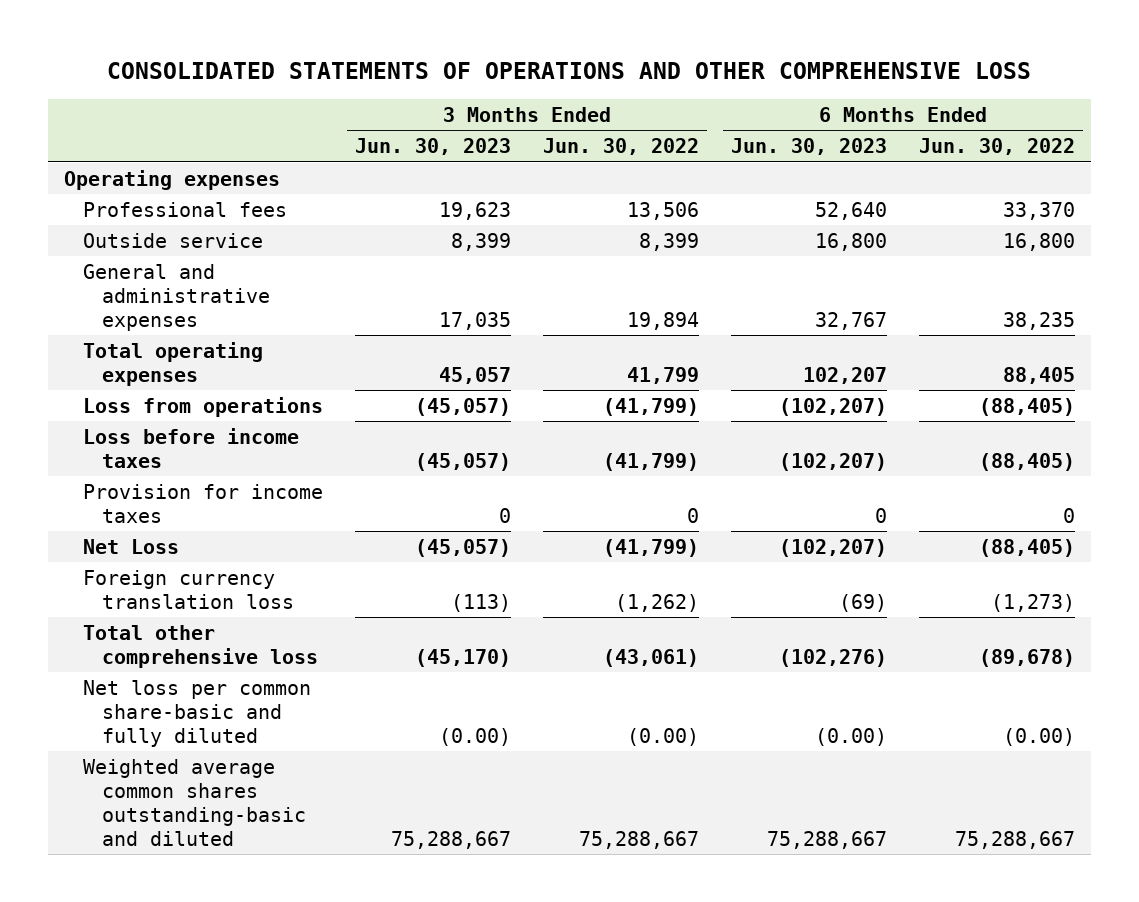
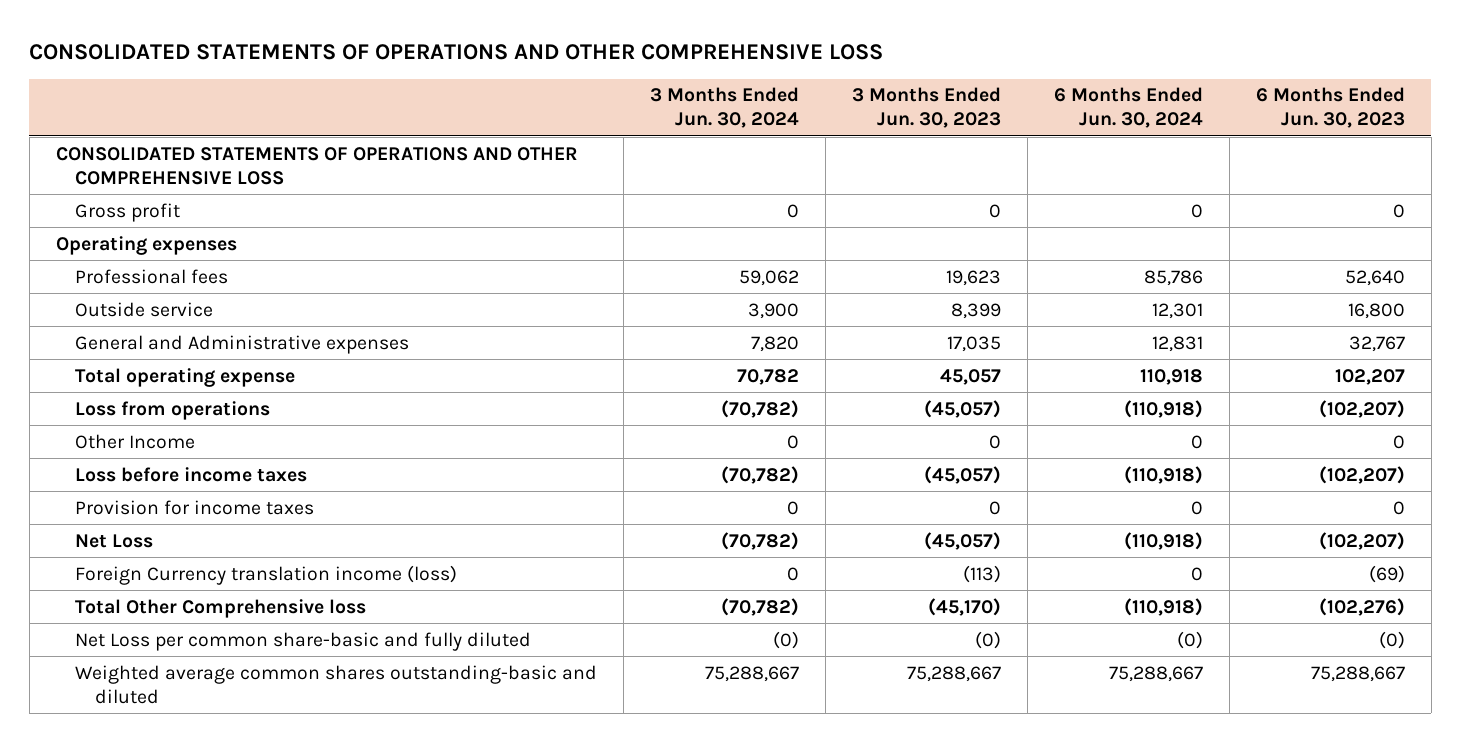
[543,138,700,156] Jun. 30, 2022 -> none
[919,138,1076,156] Jun. 30, 2022 -> none
none -> [650,87,800,129] 3 Months Ended Jun. 30, 2024
none -> [1053,87,1203,129] 6 Months Ended Jun. 30, 2024
none -> [55,146,578,185] CONSOLIDATED STATEMENTS OF OPERATIONS AND OTHER COMPREHENSIVE LOSS
none -> [75,202,181,222] Gross profit
[83,264,271,331] General and administrative expenses -> [75,334,410,354] General and Administrative expenses
[83,342,264,386] Total operating expenses -> [75,367,296,387] Total operating expense
none -> [75,433,196,449] Other Income
[83,570,295,609] Foreign currency translation loss -> [75,564,458,585] Foreign Currency translation income (loss)
[83,625,319,668] Total other comprehensive loss -> [75,598,367,618] Total Other Comprehensive loss
[83,680,312,747] Net loss per common share-basic and fully diluted -> [75,631,532,651] Net Loss per common share-basic and fully diluted
[439,727,512,746] (0.00) -> [975,630,1002,649] (0)
[815,727,888,746] (0.00) -> [1378,630,1405,649] (0)

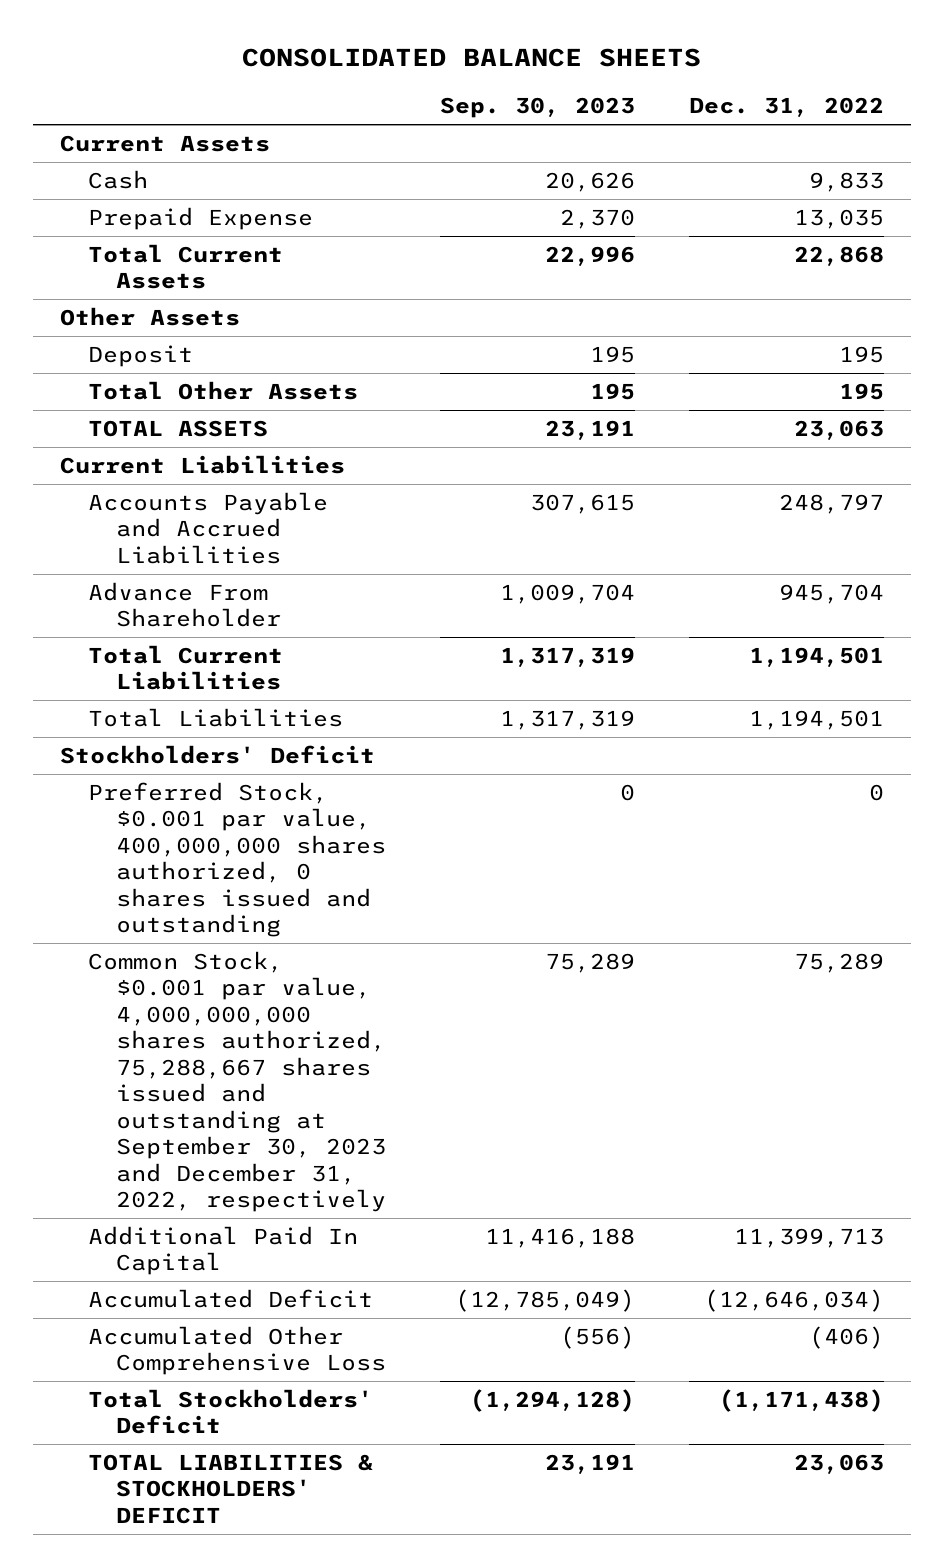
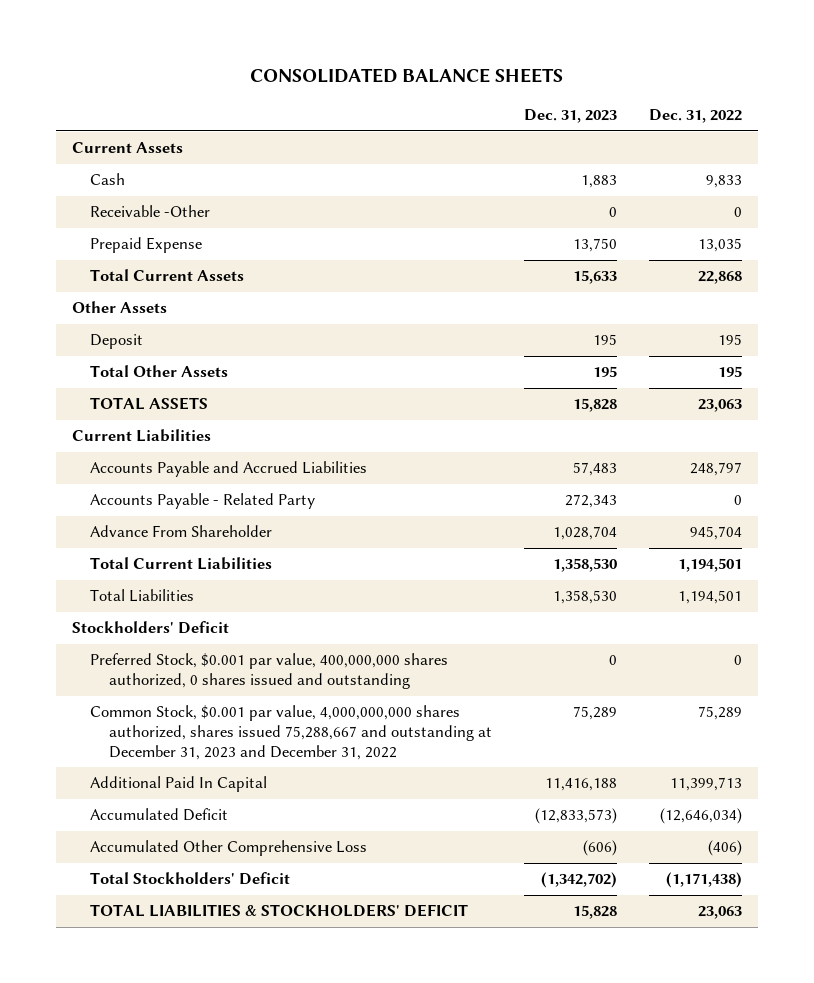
[439,97,635,119] Sep. 30, 2023 -> none
none -> [523,108,617,123] Dec. 31, 2023
none -> [90,205,211,218] Receivable -Other
none -> [90,493,316,510] Accounts Payable - Related Party
[87,950,386,1213] Common Stock, $0.001 par value, 4,000,000,000 shares authorized, 75,288,667 shares issued and outstanding at September 30, 2023 and December 31, 2022, respectively -> [90,705,492,760] Common Stock, $0.001 par value, 4,000,000,000 shares authorized, shares issued 75,288,667 and outstanding at December 31, 2023 and December 31, 2022

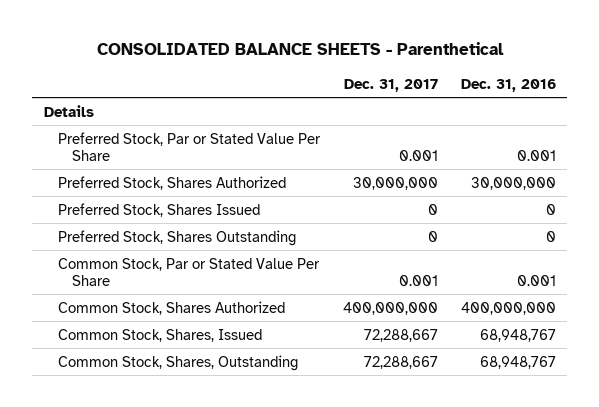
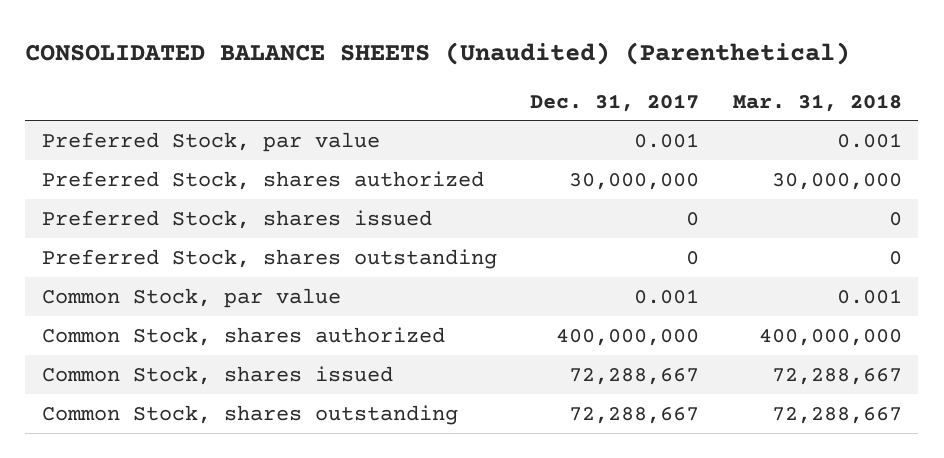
[96,42,504,56] CONSOLIDATED BALANCE SHEETS - Parenthetical -> [25,41,851,65] CONSOLIDATED BALANCE SHEETS (Unaudited) (Parenthetical)
[460,78,556,92] Dec. 31, 2016 -> none
none -> [732,93,902,112] Mar. 31, 2018
[43,104,94,117] Details -> none
[57,131,321,161] Preferred Stock, Par or Stated Value Per Share -> [41,131,380,152] Preferred Stock, par value
[57,175,286,190] Preferred Stock, Shares Authorized -> [41,170,484,190] Preferred Stock, shares authorized
[57,202,260,217] Preferred Stock, Shares Issued -> [41,209,432,229] Preferred Stock, shares issued
[57,229,296,246] Preferred Stock, Shares Outstanding -> [41,248,497,269] Preferred Stock, shares outstanding
[57,257,320,286] Common Stock, Par or Stated Value Per Share -> [41,287,341,308] Common Stock, par value
[57,300,285,315] Common Stock, Shares Authorized -> [41,326,445,346] Common Stock, shares authorized
[57,328,262,342] Common Stock, Shares, Issued -> [41,365,393,385] Common Stock, shares issued
[57,354,298,371] Common Stock, Shares, Outstanding -> [41,404,458,425] Common Stock, shares outstanding

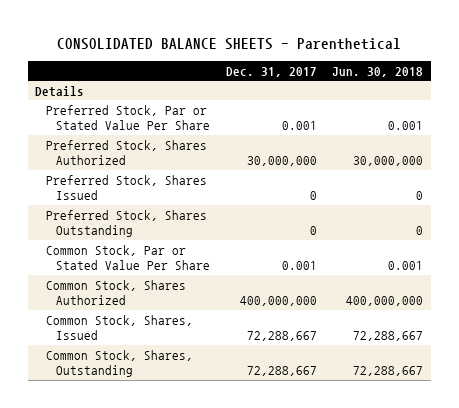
[25,41,851,65] CONSOLIDATED BALANCE SHEETS (Unaudited) (Parenthetical) -> [57,37,402,50] CONSOLIDATED BALANCE SHEETS - Parenthetical
[732,93,902,112] Mar. 31, 2018 -> none
none -> [332,66,424,77] Jun. 30, 2018
none -> [35,85,85,97] Details
[41,131,380,152] Preferred Stock, par value -> [45,104,211,131] Preferred Stock, Par or Stated Value Per Share
[41,170,484,190] Preferred Stock, shares authorized -> [45,139,207,166] Preferred Stock, Shares Authorized
[41,209,432,229] Preferred Stock, shares issued -> [45,174,207,201] Preferred Stock, Shares Issued
[41,248,497,269] Preferred Stock, shares outstanding -> [45,209,207,238] Preferred Stock, Shares Outstanding
[41,287,341,308] Common Stock, par value -> [45,244,211,271] Common Stock, Par or Stated Value Per Share
[41,326,445,346] Common Stock, shares authorized -> [45,279,186,306] Common Stock, Shares Authorized
[41,365,393,385] Common Stock, shares issued -> [45,314,193,341] Common Stock, Shares, Issued
[41,404,458,425] Common Stock, shares outstanding -> [45,349,193,378] Common Stock, Shares, Outstanding

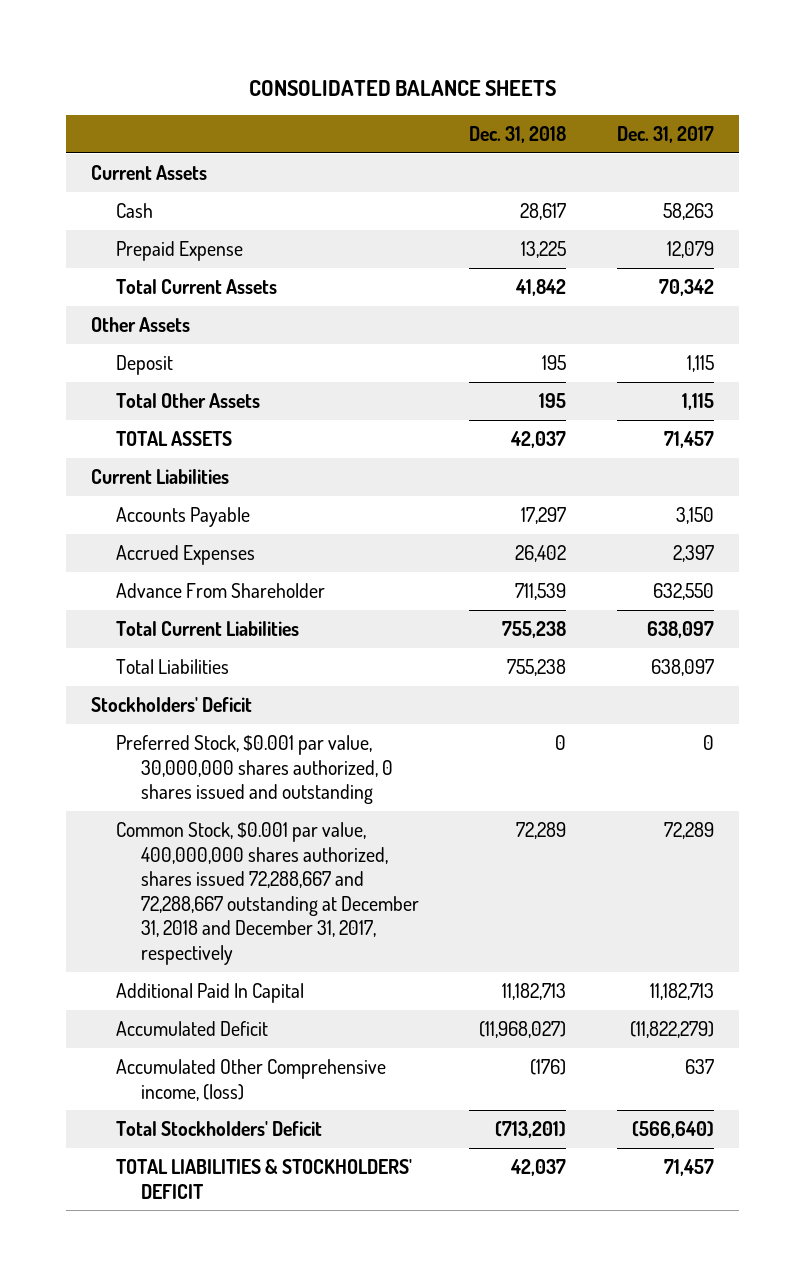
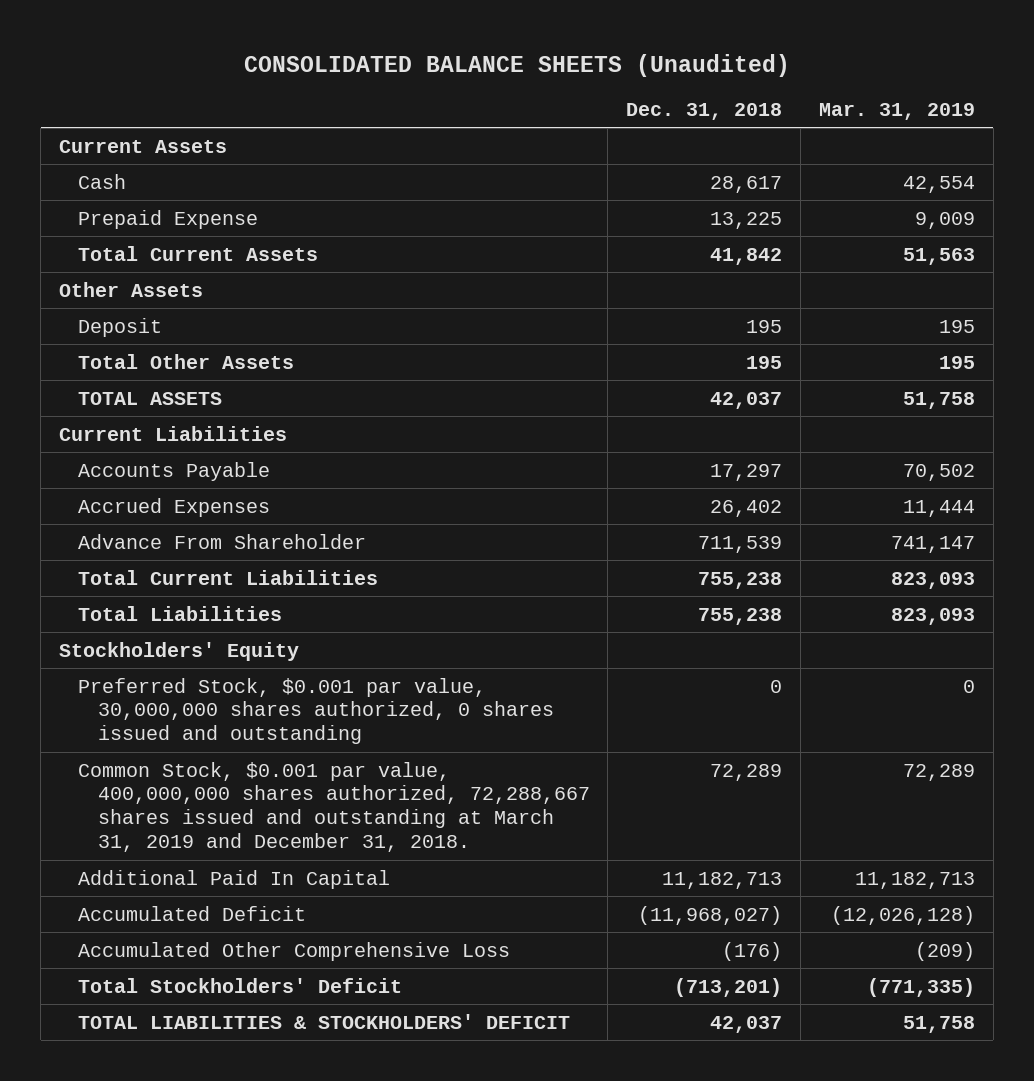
[249,79,557,96] CONSOLIDATED BALANCE SHEETS -> [244,53,791,77] CONSOLIDATED BALANCE SHEETS (Unaudited)
[616,126,714,144] Dec. 31, 2017 -> none
none -> [819,103,976,121] Mar. 31, 2019
[90,696,252,712] Stockholders' Deficit -> [58,641,299,661] Stockholders' Equity
[116,821,420,965] Common Stock, $0.001 par value, 400,000,000 shares authorized, shares issued 72,288,667 and 72,288,667 outstanding at December 31, 2018 and December 31, 2017, respectively -> [78,761,590,853] Common Stock, $0.001 par value, 400,000,000 shares authorized, 72,288,667 shares issued and outstanding at March 31, 2019 and December 31, 2018.
[116,1058,387,1101] Accumulated Other Comprehensive income, (loss) -> [78,941,511,961] Accumulated Other Comprehensive Loss

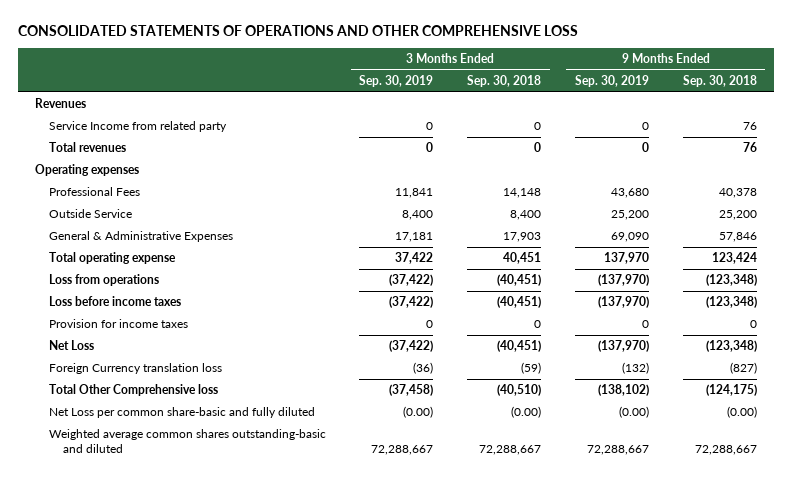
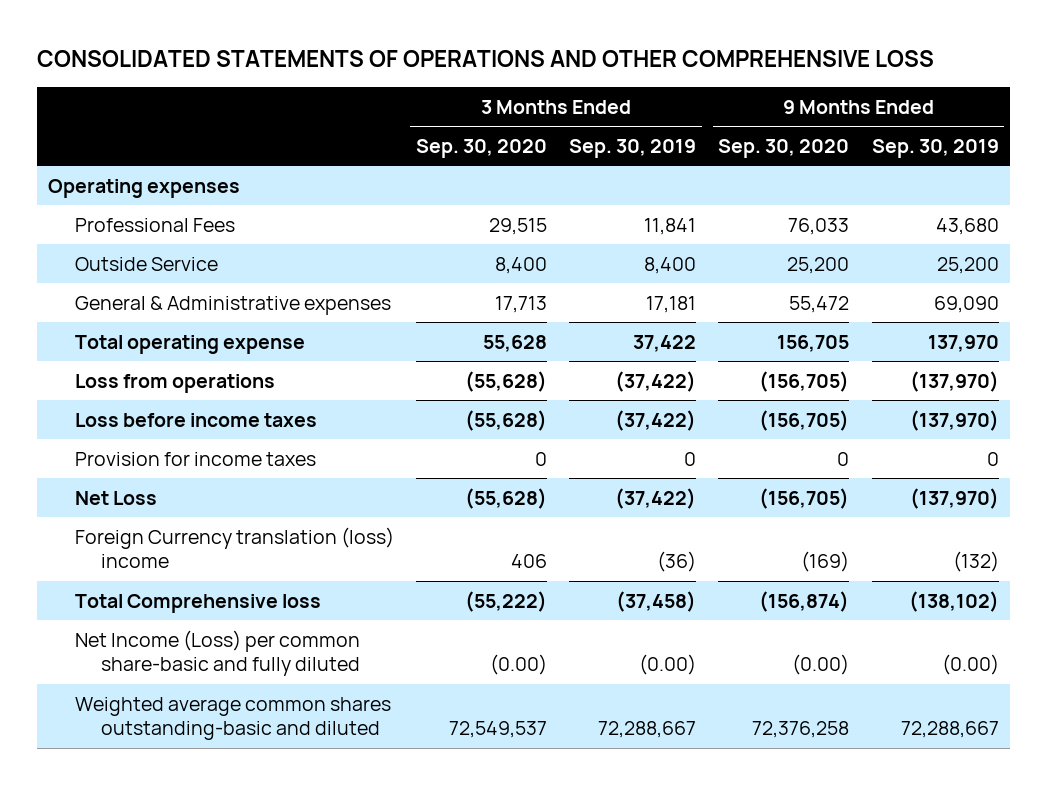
[467,75,542,88] Sep. 30, 2018 -> none
[682,75,757,88] Sep. 30, 2018 -> none
none -> [415,138,547,158] Sep. 30, 2020
none -> [718,138,850,158] Sep. 30, 2020
[34,98,86,109] Revenues -> none
[48,121,227,133] Service Income from related party -> none
[48,142,126,153] Total revenues -> none
[48,231,233,243] General & Administrative Expenses -> [74,295,391,315] General & Administrative expenses
[48,363,222,375] Foreign Currency translation loss -> [74,526,394,569] Foreign Currency translation (loss) income
[48,384,218,397] Total Other Comprehensive loss -> [74,593,321,613] Total Comprehensive loss
[48,407,315,419] Net Loss per common share-basic and fully diluted -> [74,629,361,677] Net Income (Loss) per common share-basic and fully diluted

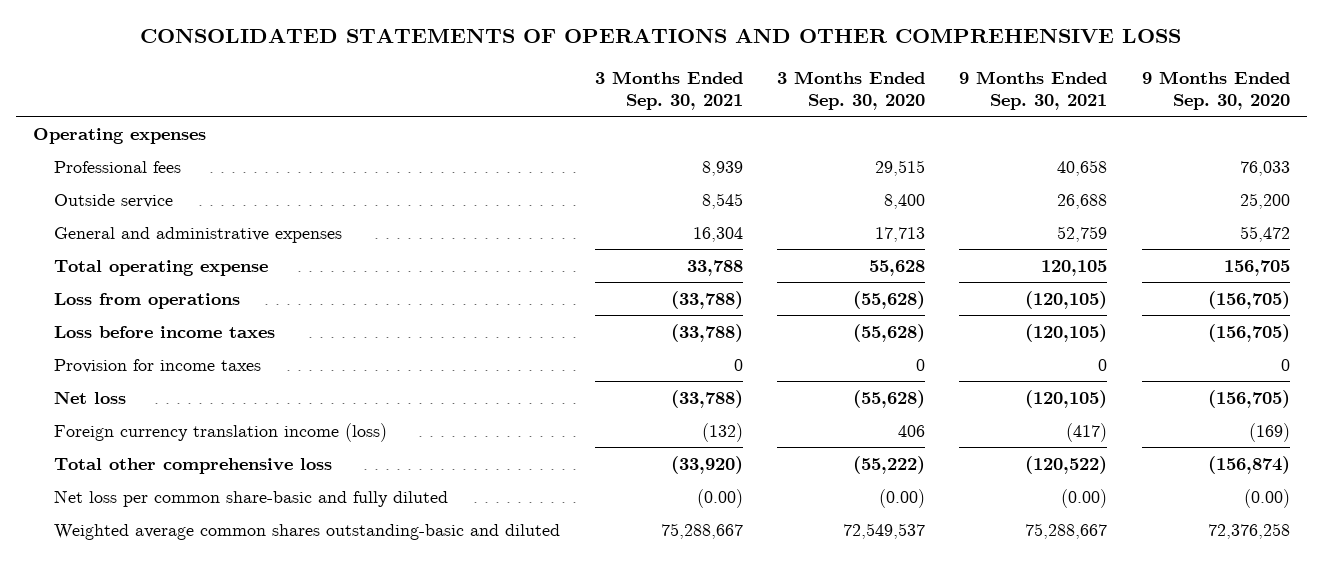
[569,138,697,158] Sep. 30, 2019 -> none
[871,138,999,158] Sep. 30, 2019 -> none
none -> [594,70,743,110] 3 Months Ended Sep. 30, 2021
none -> [959,70,1108,110] 9 Months Ended Sep. 30, 2021
[74,217,235,232] Professional Fees -> [54,160,182,173] Professional fees
[74,256,218,271] Outside Service -> [54,193,174,208] Outside service
[74,295,391,315] General & Administrative expenses -> [54,226,343,243] General and administrative expenses
[74,490,157,505] Net Loss -> [54,390,127,404] Net loss
[74,526,394,569] Foreign Currency translation (loss) income -> [54,422,388,442] Foreign currency translation income (loss)
[74,593,321,613] Total Comprehensive loss -> [54,457,333,474] Total other comprehensive loss
[74,629,361,677] Net Income (Loss) per common share-basic and fully diluted -> [54,489,449,507] Net loss per common share-basic and fully diluted

